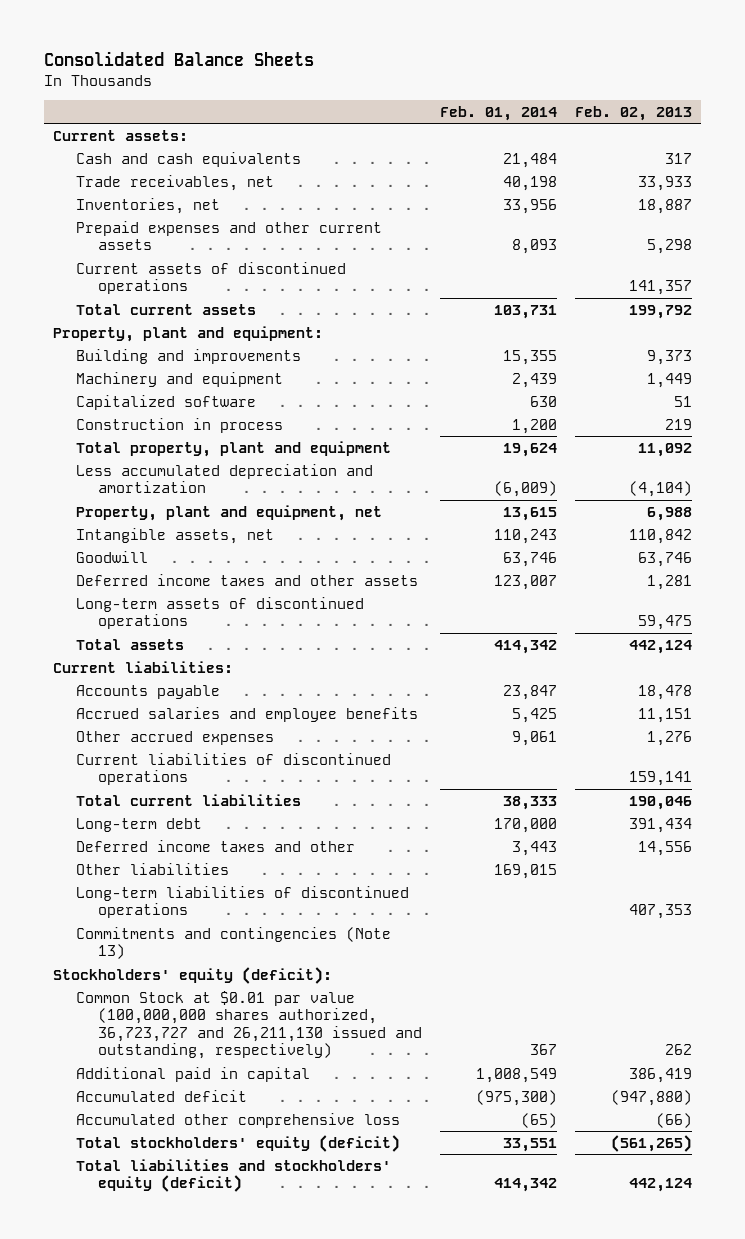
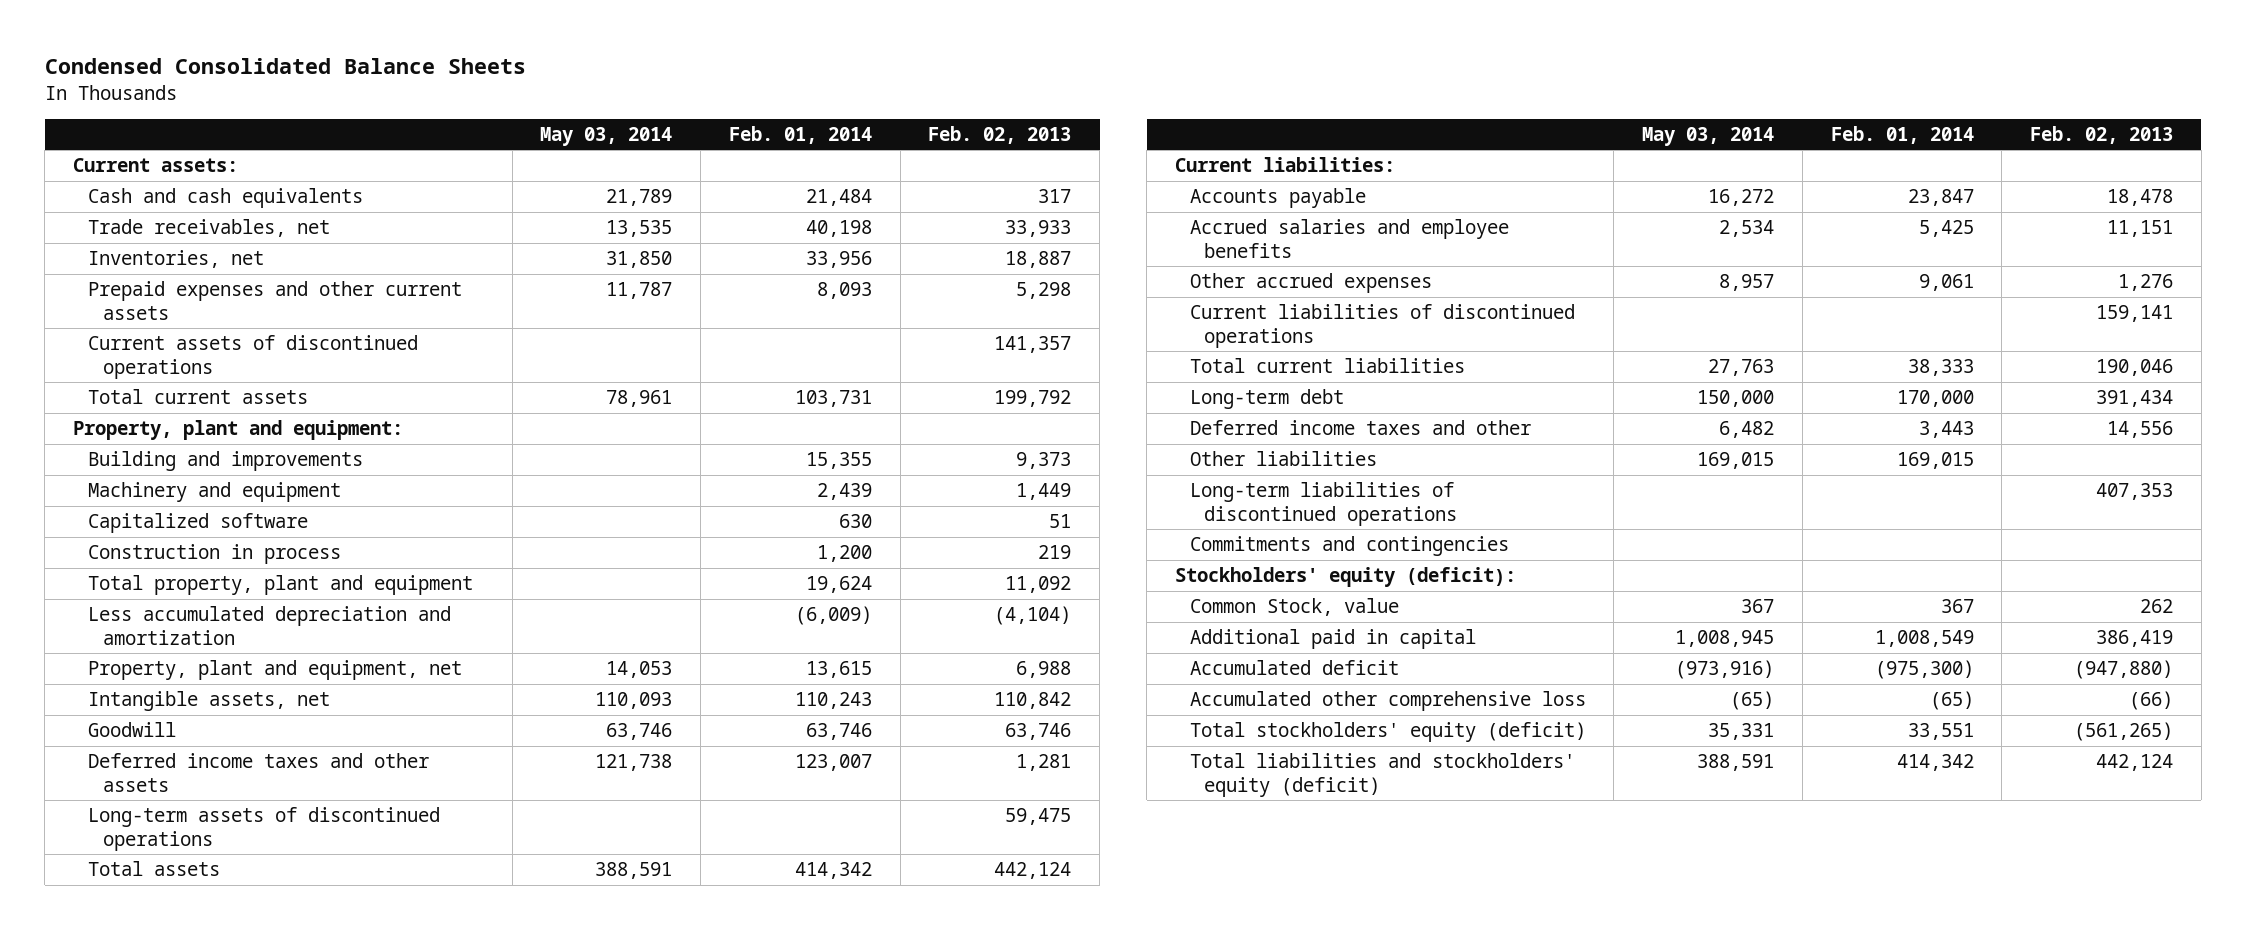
[44,51,315,67] Consolidated Balance Sheets -> [44,58,526,75] Condensed Consolidated Balance Sheets
none -> [540,126,673,146] May 03, 2014
[75,926,391,960] Commitments and contingencies (Note 13) -> [1189,536,1509,557] Commitments and contingencies
[75,990,423,1060] Common Stock at $0.01 par value (100,000,000 shares authorized, 36,723,727 and 26,211,130 issued and outstanding, respectively) -> [1189,598,1399,617] Common Stock, value

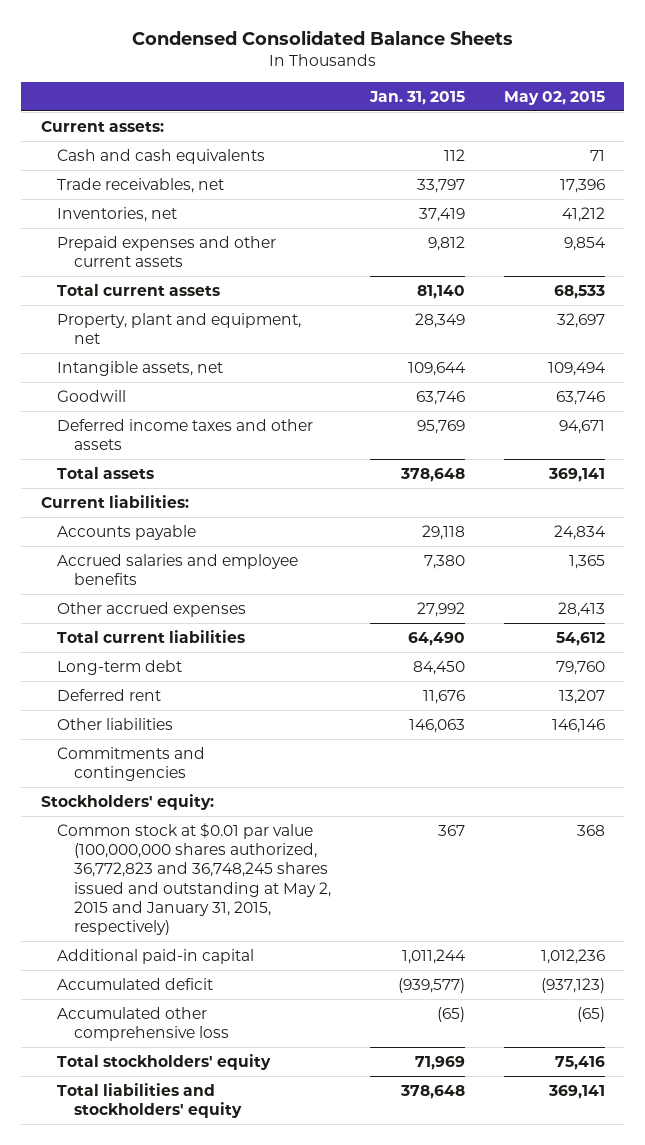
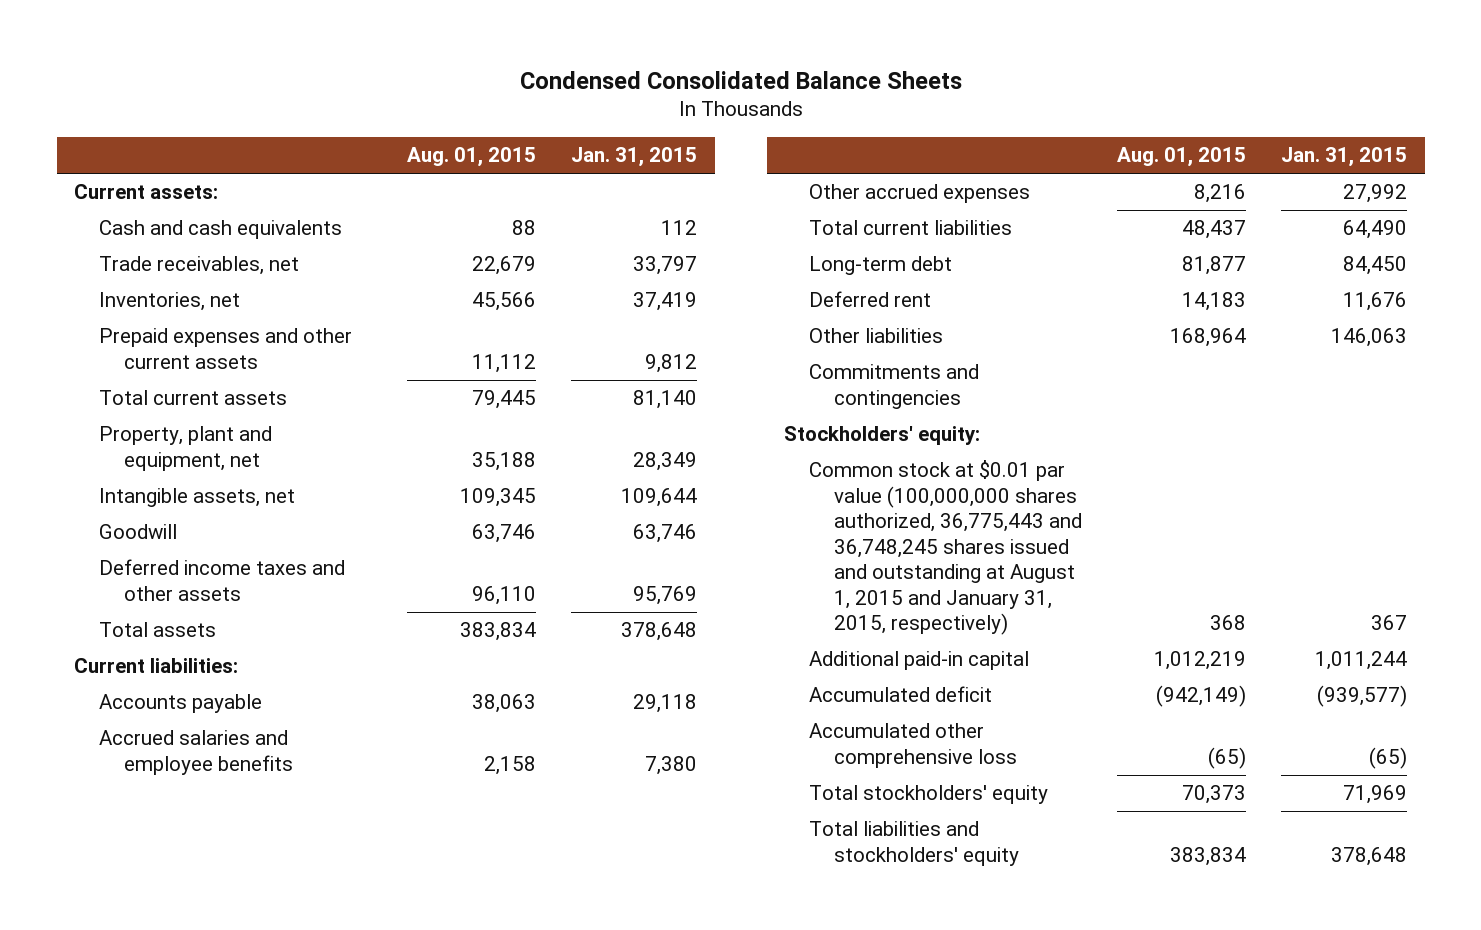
[503,90,605,105] May 02, 2015 -> none
none -> [407,147,537,168] Aug. 01, 2015
[57,822,332,936] Common stock at $0.01 par value (100,000,000 shares authorized, 36,772,823 and 36,748,245 shares issued and outstanding at May 2, 2015 and January 31, 2015, respectively) -> [808,460,1082,636] Common stock at $0.01 par value (100,000,000 shares authorized, 36,775,443 and 36,748,245 shares issued and outstanding at August 1, 2015 and January 31, 2015, respectively)

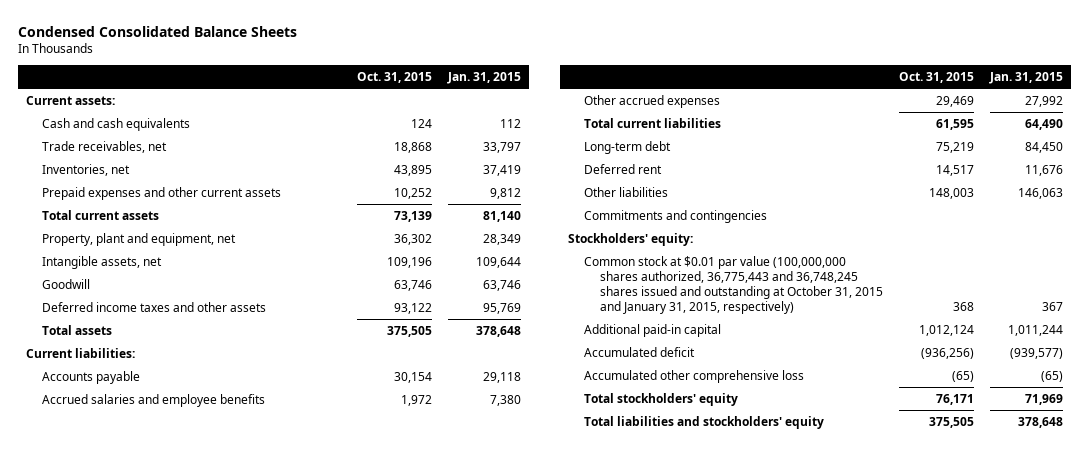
[407,147,537,168] Aug. 01, 2015 -> none
none -> [357,72,433,84] Oct. 31, 2015
[808,460,1082,636] Common stock at $0.01 par value (100,000,000 shares authorized, 36,775,443 and 36,748,245 shares issued and outstanding at August 1, 2015 and January 31, 2015, respectively) -> [583,255,883,315] Common stock at $0.01 par value (100,000,000 shares authorized, 36,775,443 and 36,748,245 shares issued and outstanding at October 31, 2015 and January 31, 2015, respectively)

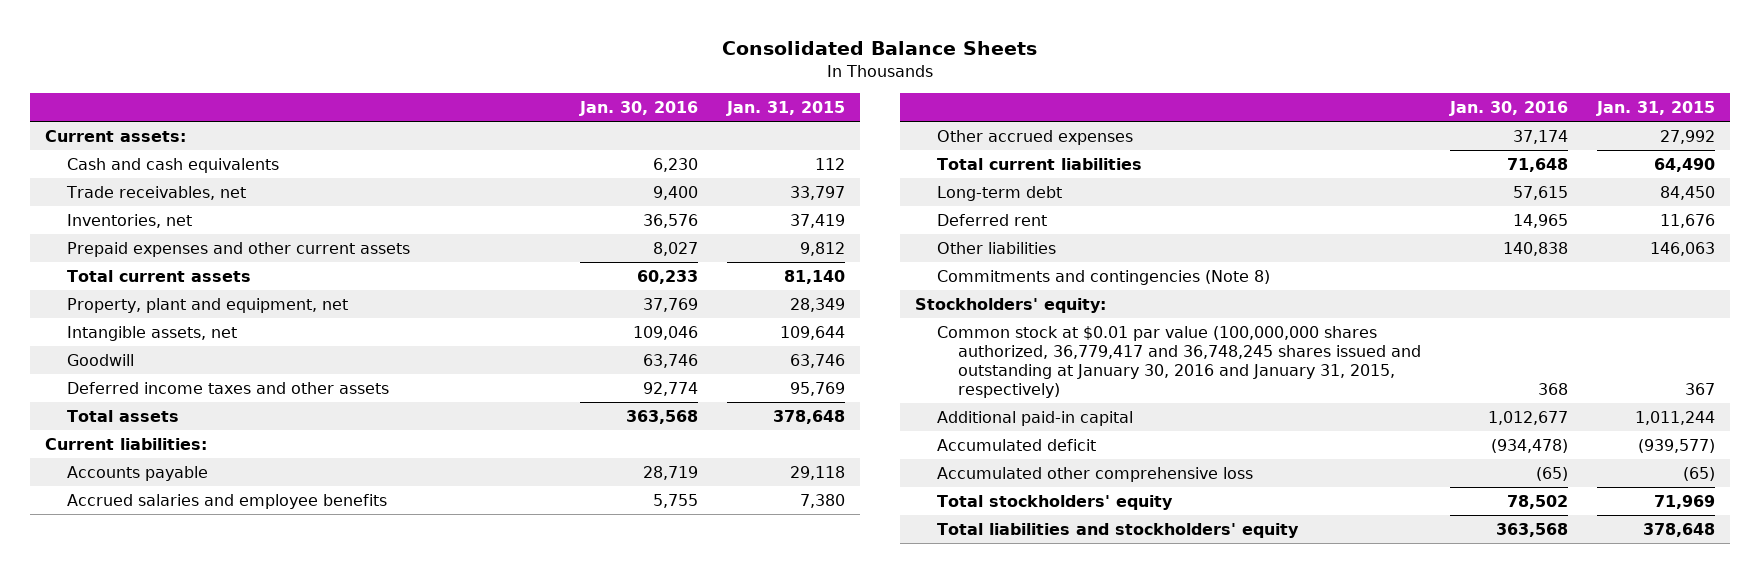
[18,25,298,37] Condensed Consolidated Balance Sheets -> [722,41,1038,56] Consolidated Balance Sheets
[357,72,433,84] Oct. 31, 2015 -> none
none -> [579,101,699,117] Jan. 30, 2016
[583,209,767,223] Commitments and contingencies -> [936,269,1270,285] Commitments and contingencies (Note 8)
[583,255,883,315] Common stock at $0.01 par value (100,000,000 shares authorized, 36,775,443 and 36,748,245 shares issued and outstanding at October 31, 2015 and January 31, 2015, respectively) -> [936,325,1422,399] Common stock at $0.01 par value (100,000,000 shares authorized, 36,779,417 and 36,748,245 shares issued and outstanding at January 30, 2016 and January 31, 2015, respectively)

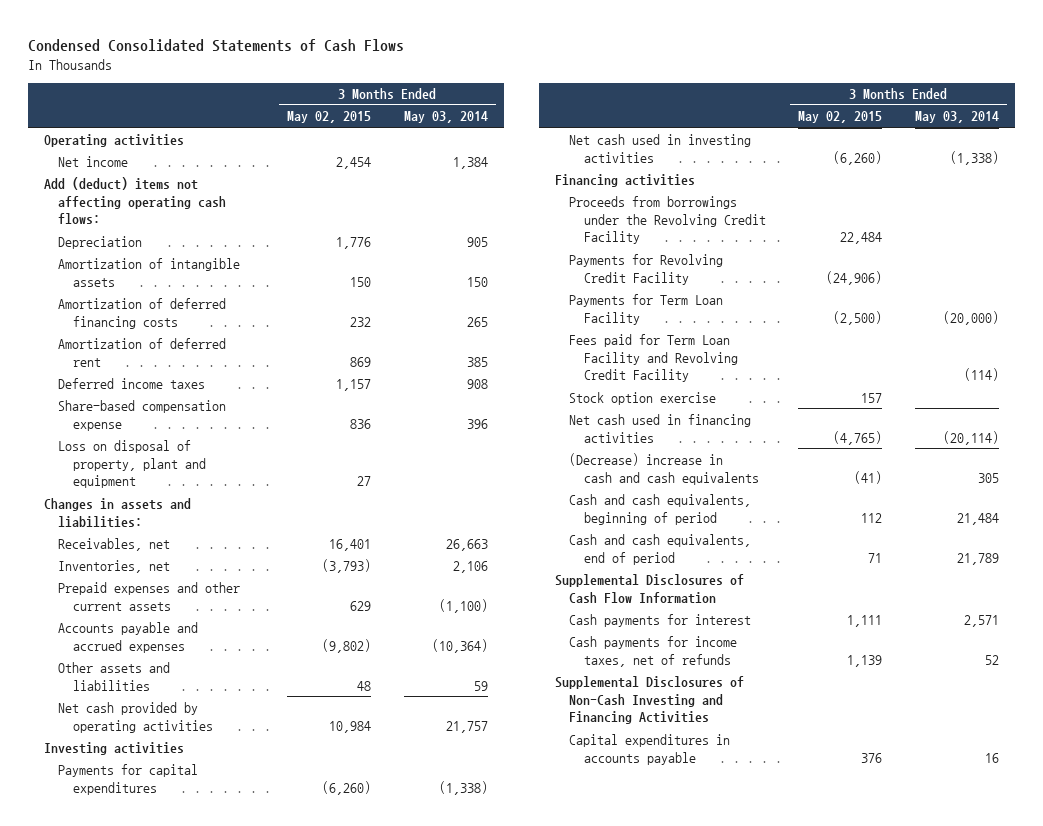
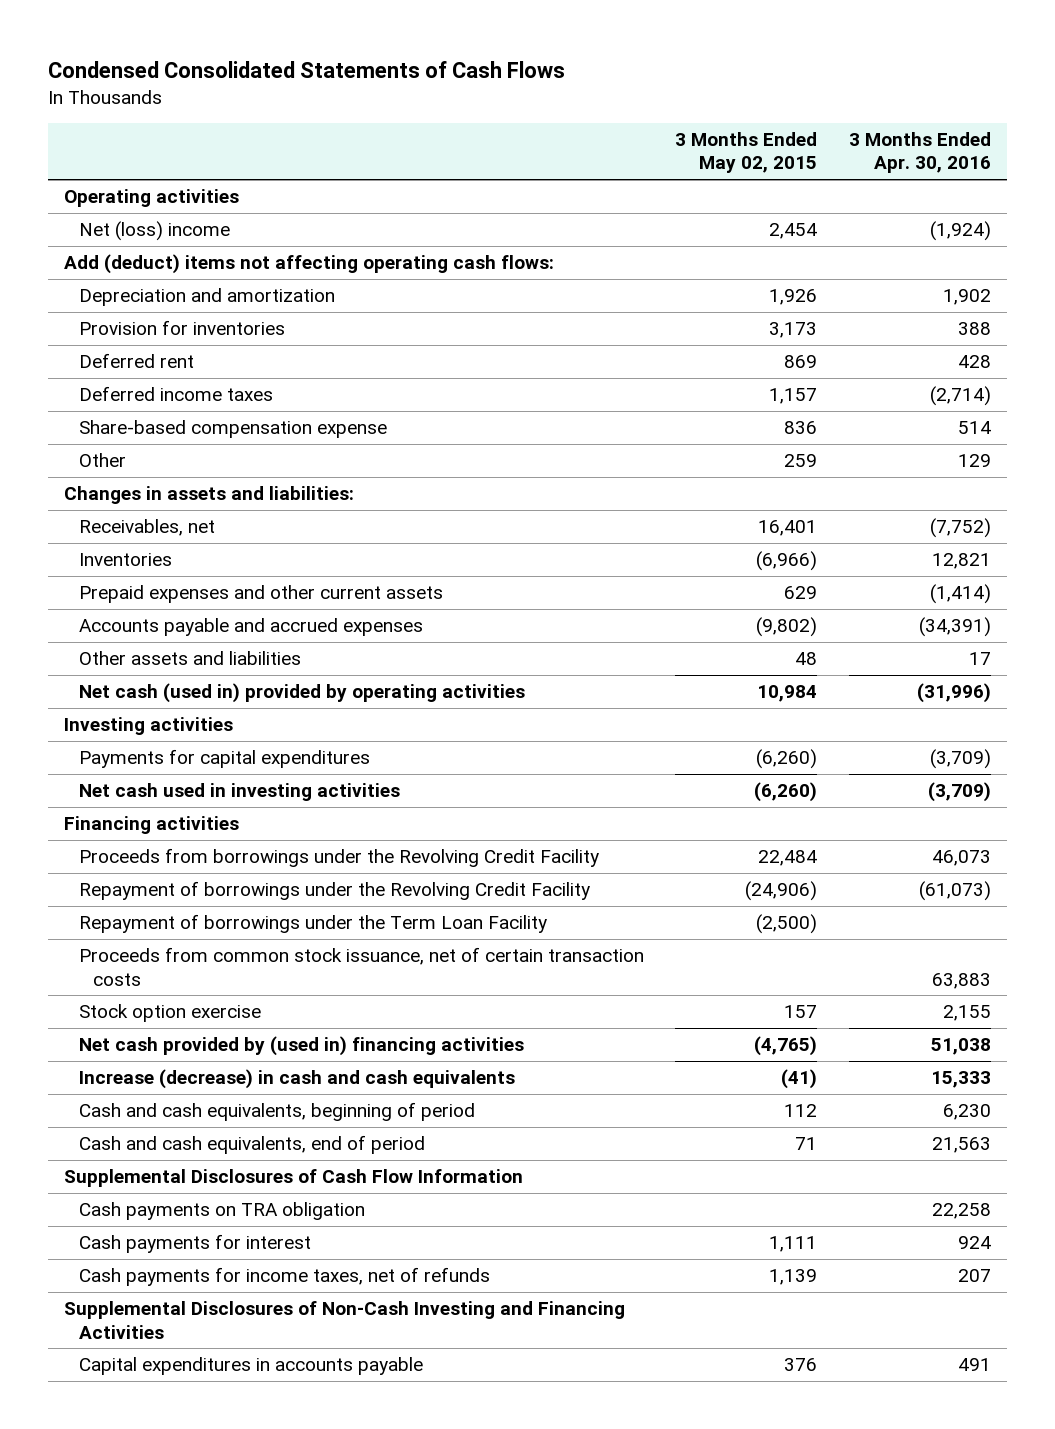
[403,111,488,124] May 03, 2014 -> none
none -> [849,131,992,174] 3 Months Ended Apr. 30, 2016
[58,155,129,167] Net income -> [78,221,230,242] Net (loss) income
[58,235,143,249] Depreciation -> none
[58,257,241,287] Amortization of intangible assets -> none
[58,297,227,329] Amortization of deferred financing costs -> none
none -> [78,288,335,307] Depreciation and amortization
none -> [78,320,285,336] Provision for inventories
[58,337,227,367] Amortization of deferred rent -> [78,353,194,369] Deferred rent
[58,439,206,489] Loss on disposal of property, plant and equipment -> none
none -> [78,453,126,468] Other
[58,559,171,573] Inventories, net -> [78,553,172,567] Inventories
[322,558,372,573] (3,793) -> [756,551,818,572] (6,966)
[58,701,213,733] Net cash provided by operating activities -> [78,683,525,704] Net cash (used in) provided by operating activities
[569,333,738,383] Fees paid for Term Loan Facility and Revolving Credit Facility -> none
[569,253,724,285] Payments for Revolving Credit Facility -> [78,881,590,901] Repayment of borrowings under the Revolving Credit Facility
[569,293,724,325] Payments for Term Loan Facility -> [78,914,547,934] Repayment of borrowings under the Term Loan Facility
none -> [78,947,644,986] Proceeds from common stock issuance, net of certain transaction costs
[569,413,752,443] Net cash used in financing activities -> [78,1036,524,1057] Net cash provided by (used in) financing activities
[569,452,759,485] (Decrease) increase in cash and cash equivalents -> [78,1069,515,1090] Increase (decrease) in cash and cash equivalents
none -> [78,1202,365,1221] Cash payments on TRA obligation

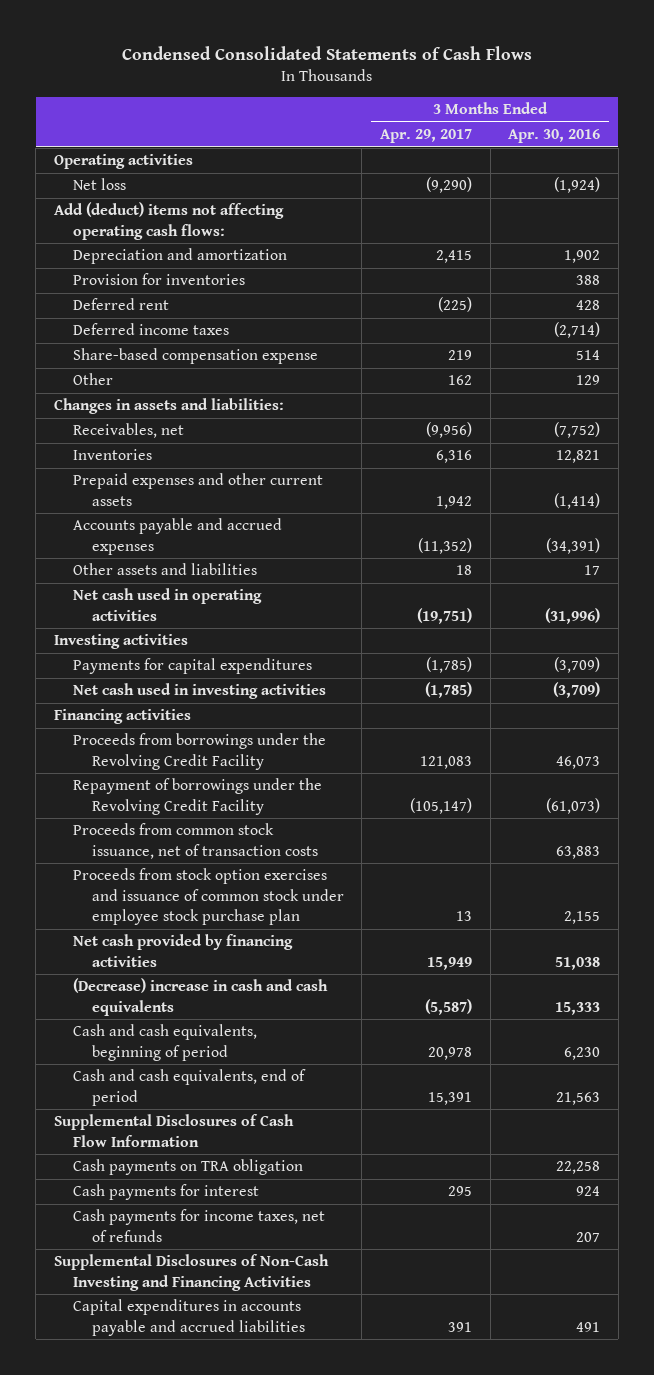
[675,131,818,174] 3 Months Ended May 02, 2015 -> none
none -> [380,129,473,144] Apr. 29, 2017
[78,221,230,242] Net (loss) income -> [72,178,126,191] Net loss
[78,683,525,704] Net cash (used in) provided by operating activities -> [72,588,262,621] Net cash used in operating activities
[78,914,547,934] Repayment of borrowings under the Term Loan Facility -> none
[78,947,644,986] Proceeds from common stock issuance, net of certain transaction costs -> [72,823,318,859] Proceeds from common stock issuance, net of transaction costs
[78,1004,261,1023] Stock option exercise -> [72,868,344,925] Proceeds from stock option exercises and issuance of common stock under employee stock purchase plan
[78,1036,524,1057] Net cash provided by (used in) financing activities -> [72,934,293,967] Net cash provided by financing activities
[78,1069,515,1090] Increase (decrease) in cash and cash equivalents -> [72,978,328,1016] (Decrease) increase in cash and cash equivalents
[78,1357,423,1376] Capital expenditures in accounts payable -> [72,1299,305,1336] Capital expenditures in accounts payable and accrued liabilities

